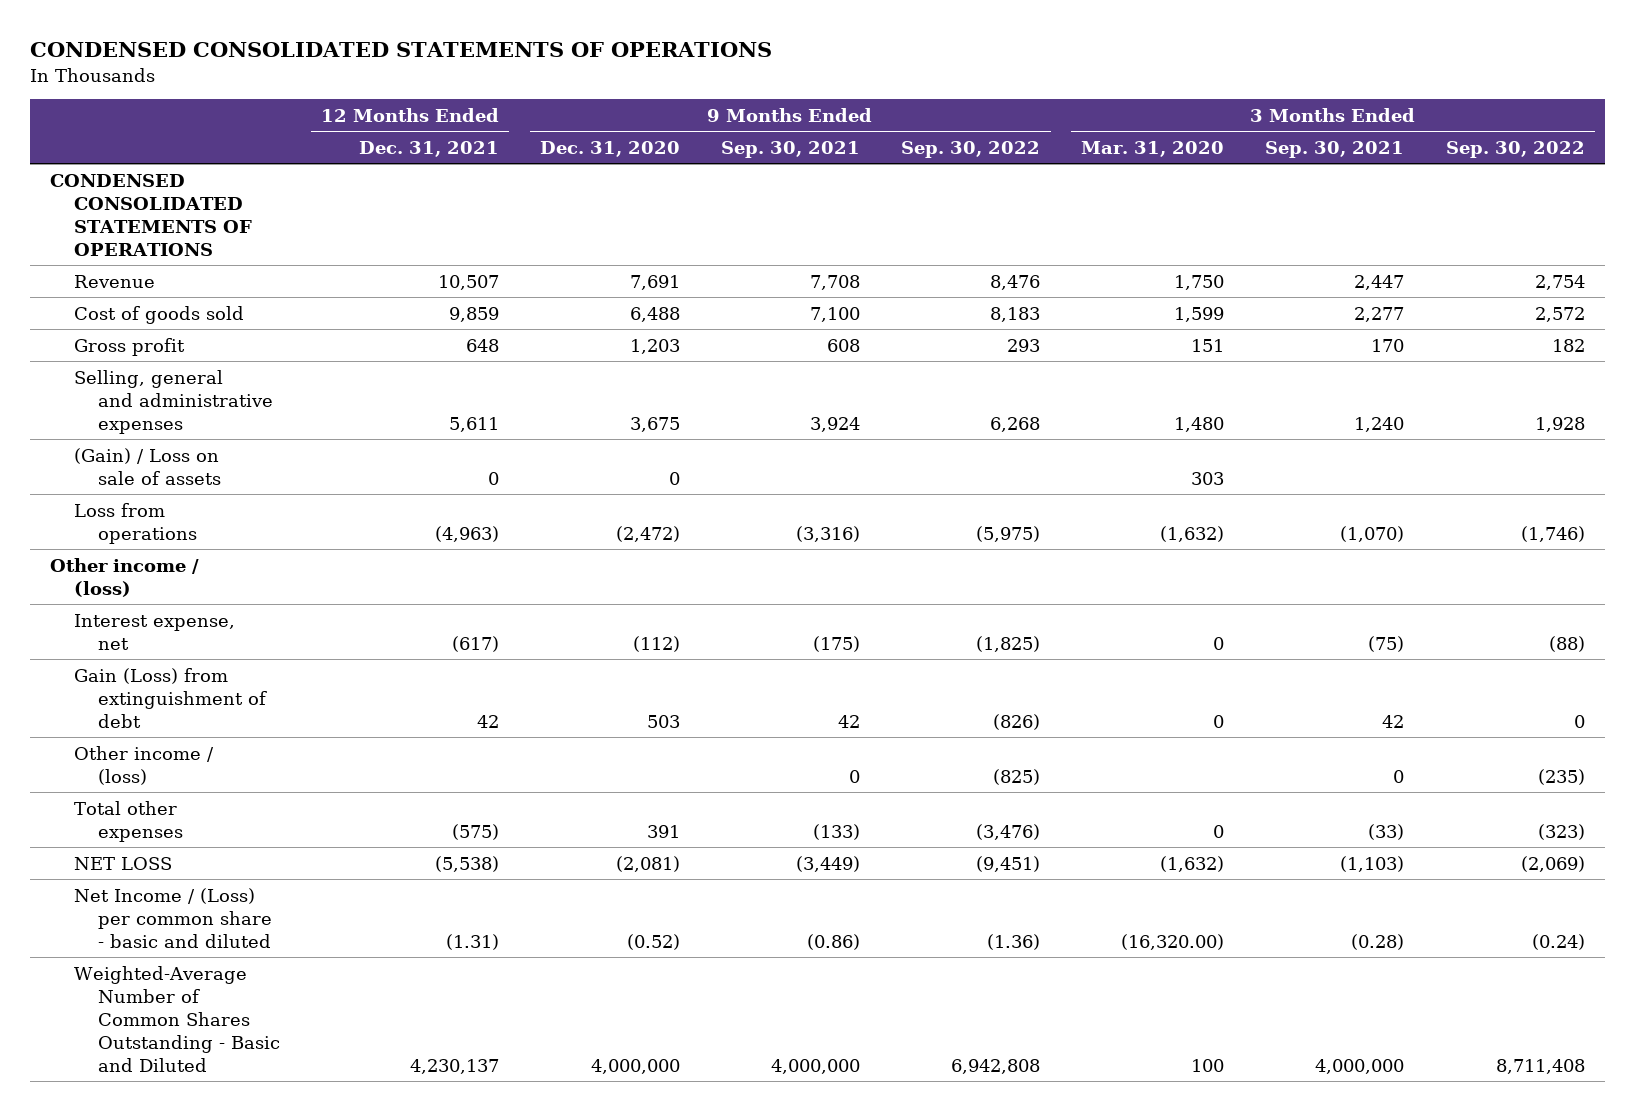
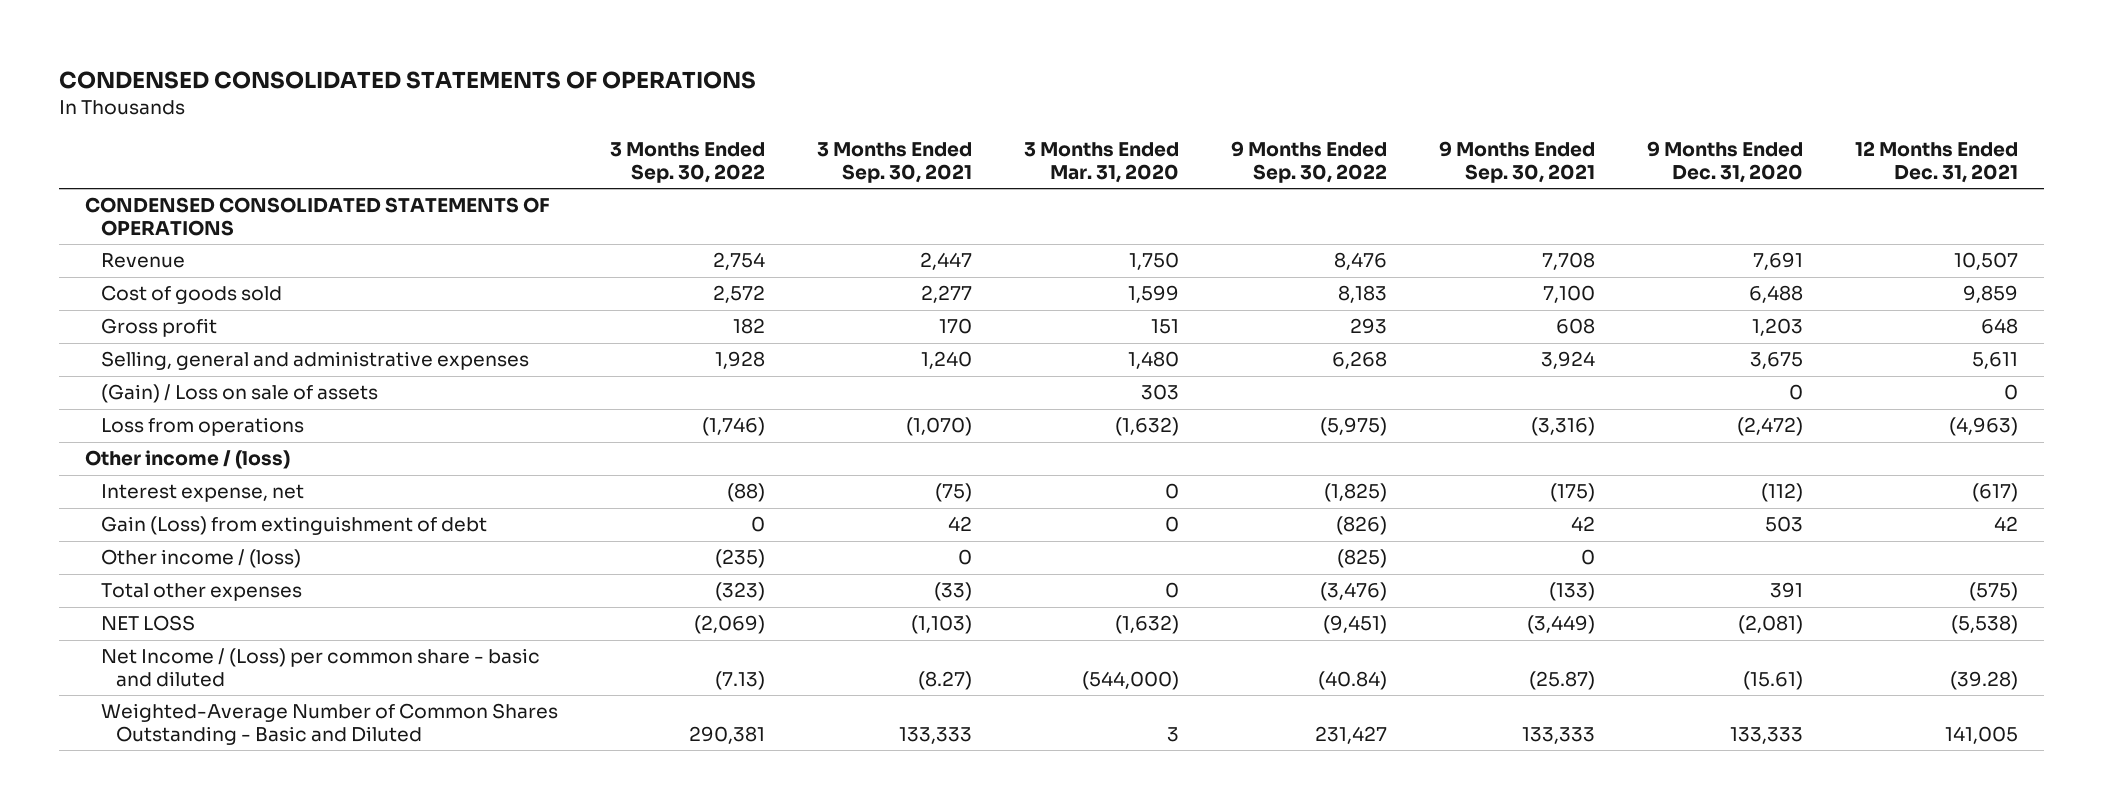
[445,933,499,950] (1.31) -> [1950,670,2019,690] (39.28)
[627,933,681,950] (0.52) -> [1743,670,1804,690] (15.61)
[807,933,861,950] (0.86) -> [1528,670,1595,690] (25.87)
[987,933,1041,950] (1.36) -> [1317,670,1387,690] (40.84)
[1121,933,1225,950] (16,320.00) -> [1081,670,1179,690] (544,000)
[1351,933,1405,950] (0.28) -> [917,670,972,690] (8.27)
[1531,933,1585,950] (0.24) -> [714,670,765,690] (7.13)
[409,1058,499,1074] 4,230,137 -> [1945,725,2019,744] 141,005
[591,1058,681,1074] 4,000,000 -> [1730,726,1804,744] 133,333
[771,1058,861,1074] 4,000,000 -> [1521,726,1595,744] 133,333
[951,1058,1041,1074] 6,942,808 -> [1314,725,1387,744] 231,427
[1191,1058,1225,1072] 100 -> [1166,726,1179,742] 3
[1315,1058,1405,1074] 4,000,000 -> [898,726,972,744] 133,333
[1495,1058,1585,1074] 8,711,408 -> [688,725,765,744] 290,381

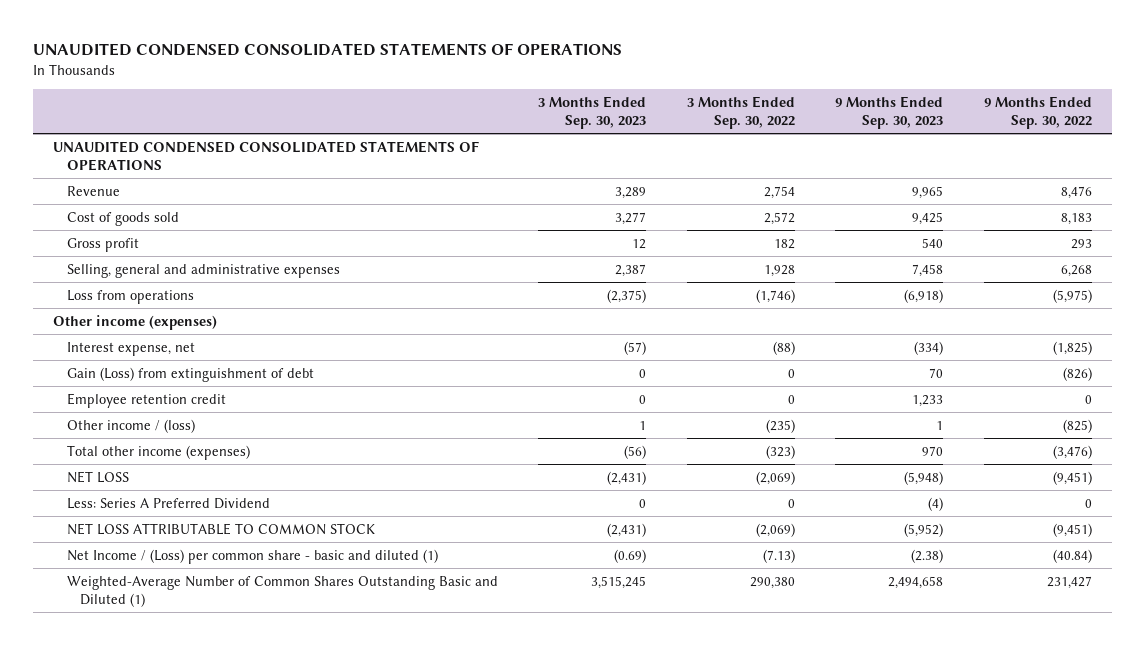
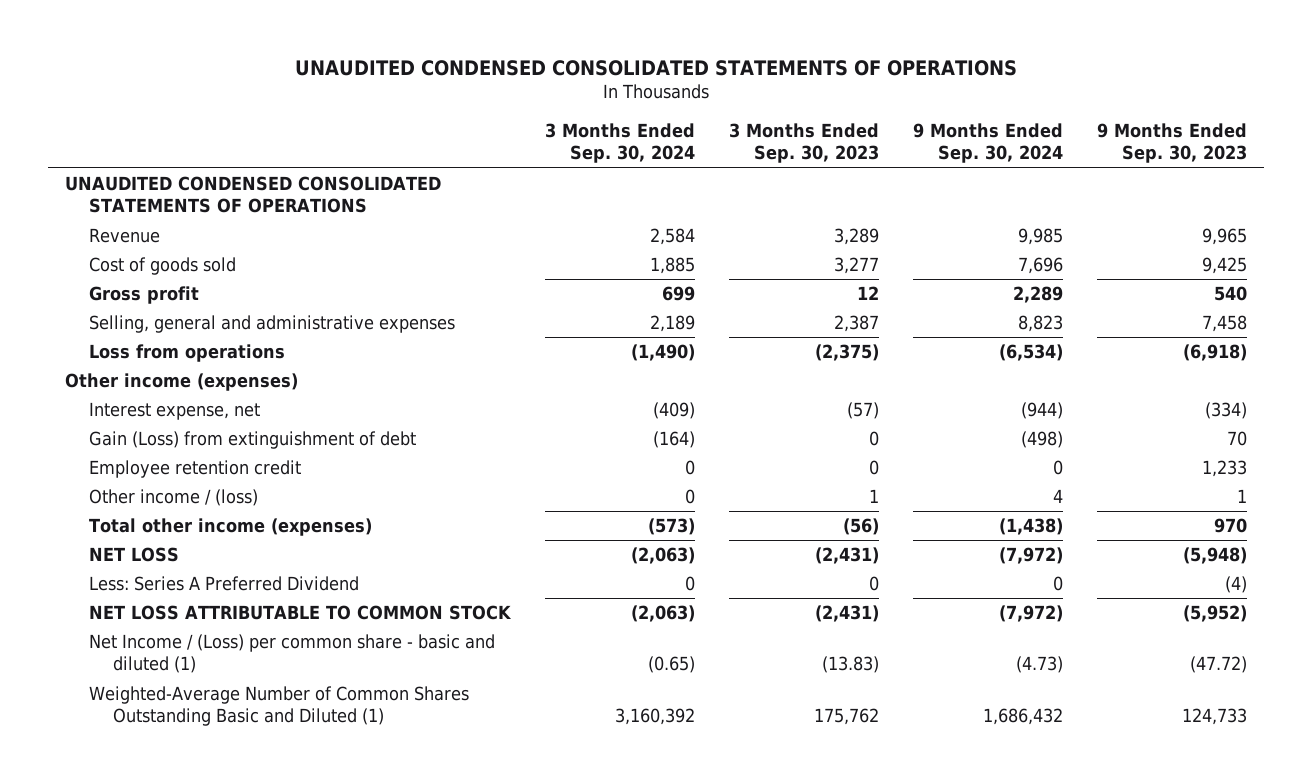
[686,95,795,129] 3 Months Ended Sep. 30, 2022 -> none
[983,95,1092,129] 9 Months Ended Sep. 30, 2022 -> none
none -> [545,122,696,164] 3 Months Ended Sep. 30, 2024
none -> [913,122,1064,164] 9 Months Ended Sep. 30, 2024
[614,548,647,563] (0.69) -> [822,656,880,674] (13.83)
[911,548,944,563] (2.38) -> [1190,656,1248,674] (47.72)
[591,575,647,589] 3,515,245 -> [814,708,880,726] 175,762
[888,575,944,589] 2,494,658 -> [1182,708,1248,726] 124,733

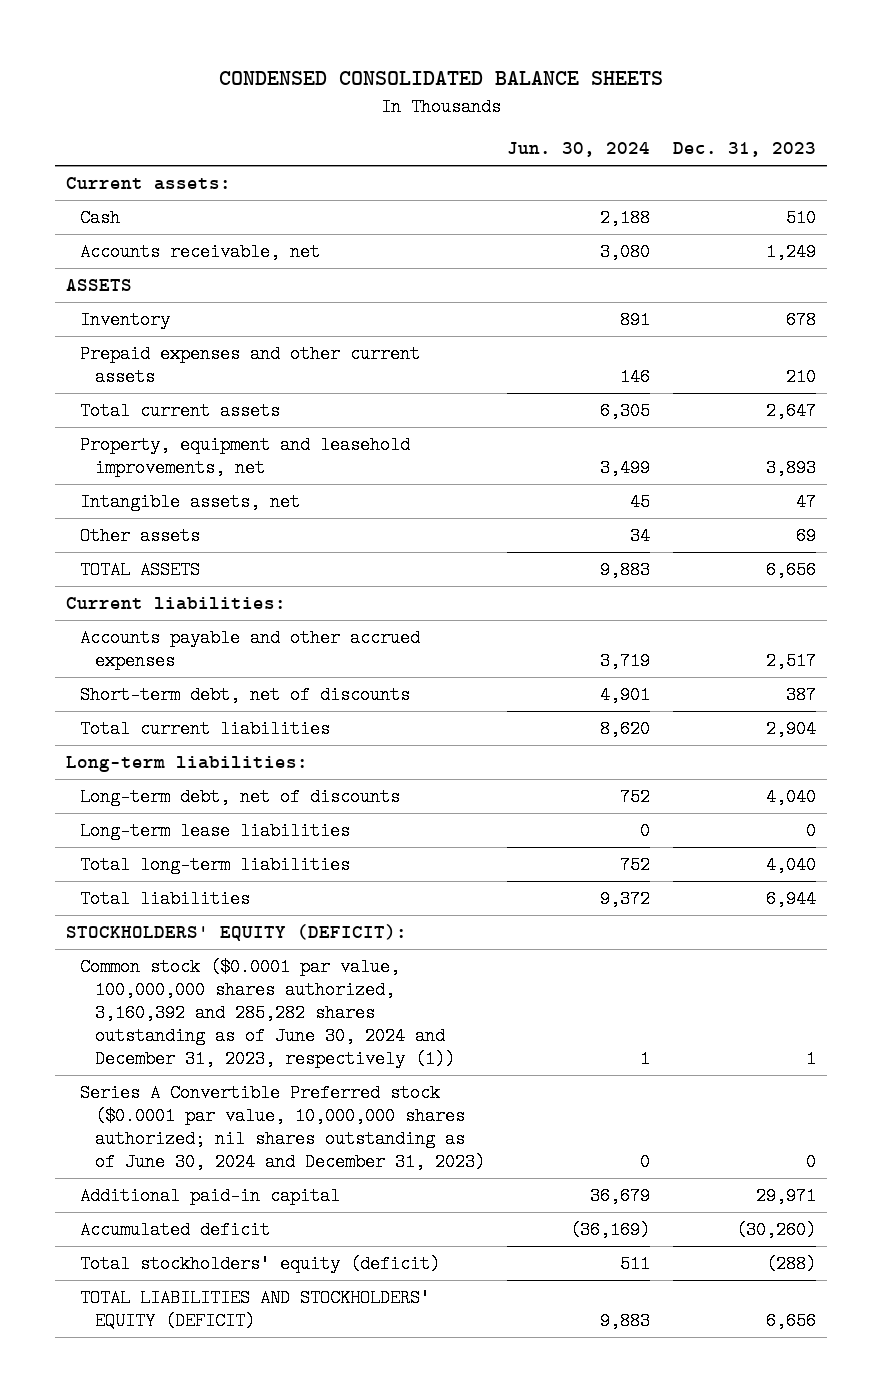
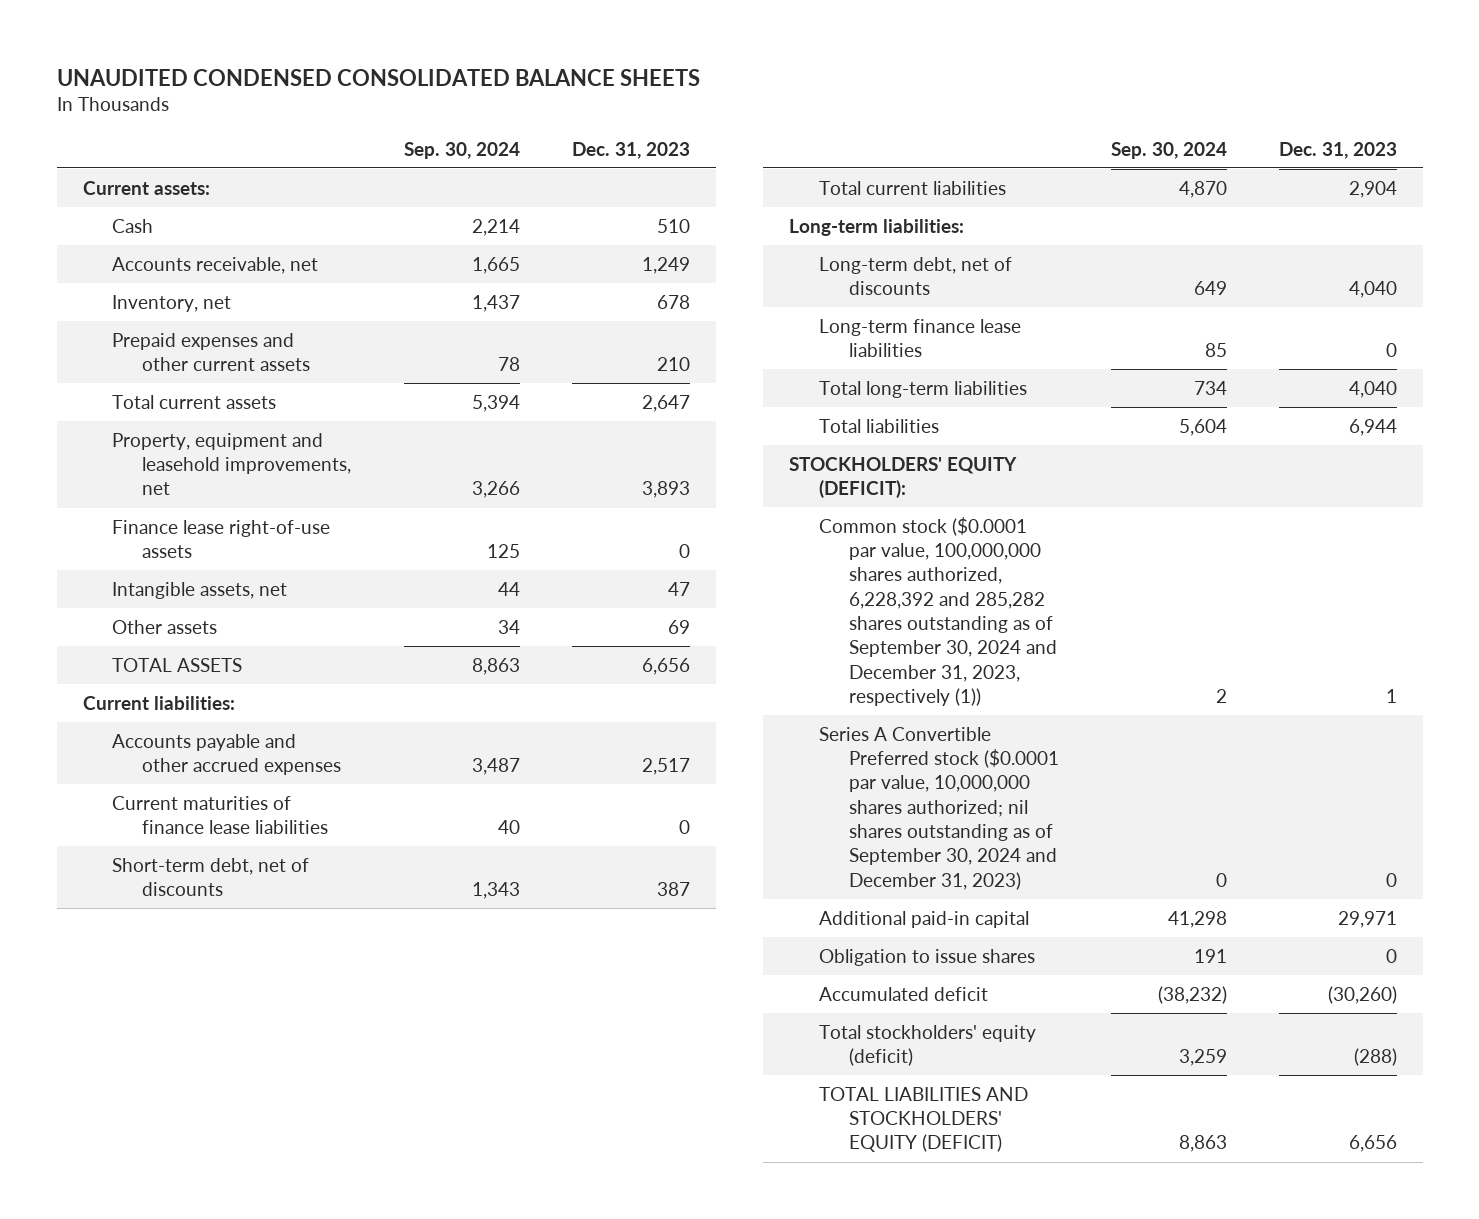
[219,71,664,86] CONDENSED CONSOLIDATED BALANCE SHEETS -> [56,68,700,86] UNAUDITED CONDENSED CONSOLIDATED BALANCE SHEETS
[507,142,651,158] Jun. 30, 2024 -> none
none -> [404,141,521,159] Sep. 30, 2024
[66,278,133,291] ASSETS -> none
[80,310,171,329] Inventory -> [112,294,232,312] Inventory, net
none -> [112,519,331,559] Finance lease right-of-use assets
none -> [112,795,329,835] Current maturities of finance lease liabilities
[80,821,351,840] Long-term lease liabilities -> [819,318,1022,358] Long-term finance lease liabilities
[80,957,455,1068] Common stock ($0.0001 par value, 100,000,000 shares authorized, 3,160,392 and 285,282 shares outstanding as of June 30, 2024 and December 31, 2023, respectively (1)) -> [819,516,1057,707] Common stock ($0.0001 par value, 100,000,000 shares authorized, 6,228,392 and 285,282 shares outstanding as of September 30, 2024 and December 31, 2023, respectively (1))
[80,1083,485,1171] Series A Convertible Preferred stock ($0.0001 par value, 10,000,000 shares authorized; nil shares outstanding as of June 30, 2024 and December 31, 2023) -> [819,726,1059,890] Series A Convertible Preferred stock ($0.0001 par value, 10,000,000 shares authorized; nil shares outstanding as of September 30, 2024 and December 31, 2023)
none -> [819,948,1036,966] Obligation to issue shares

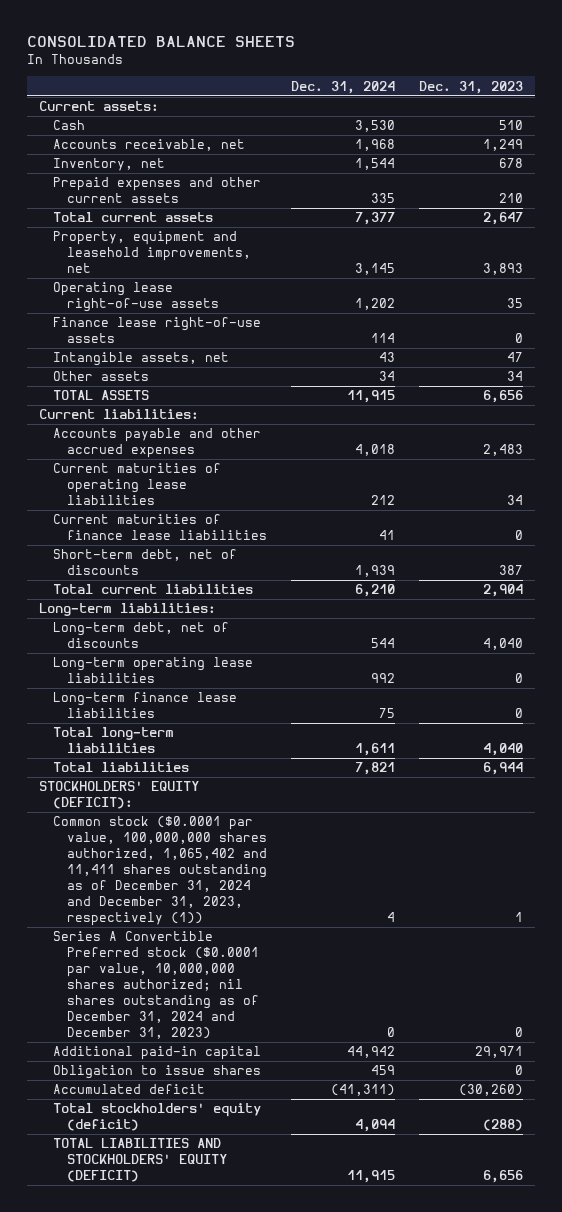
[56,68,700,86] UNAUDITED CONDENSED CONSOLIDATED BALANCE SHEETS -> [27,35,296,47] CONSOLIDATED BALANCE SHEETS
[404,141,521,159] Sep. 30, 2024 -> none
none -> [291,80,396,94] Dec. 31, 2024
none -> [53,282,220,313] Operating lease right-of-use assets
[668,619,691,634] 69 -> [507,371,524,382] 34
[642,758,691,776] 2,517 -> [483,444,524,457] 2,483
none -> [53,463,222,506] Current maturities of operating lease liabilities
none -> [53,657,254,684] Long-term operating lease liabilities
[819,516,1057,707] Common stock ($0.0001 par value, 100,000,000 shares authorized, 6,228,392 and 285,282 shares outstanding as of September 30, 2024 and December 31, 2023, respectively (1)) -> [53,816,268,926] Common stock ($0.0001 par value, 100,000,000 shares authorized, 1,065,402 and 11,411 shares outstanding as of December 31, 2024 and December 31, 2023, respectively (1))
[819,726,1059,890] Series A Convertible Preferred stock ($0.0001 par value, 10,000,000 shares authorized; nil shares outstanding as of September 30, 2024 and December 31, 2023) -> [53,931,260,1039] Series A Convertible Preferred stock ($0.0001 par value, 10,000,000 shares authorized; nil shares outstanding as of December 31, 2024 and December 31, 2023)

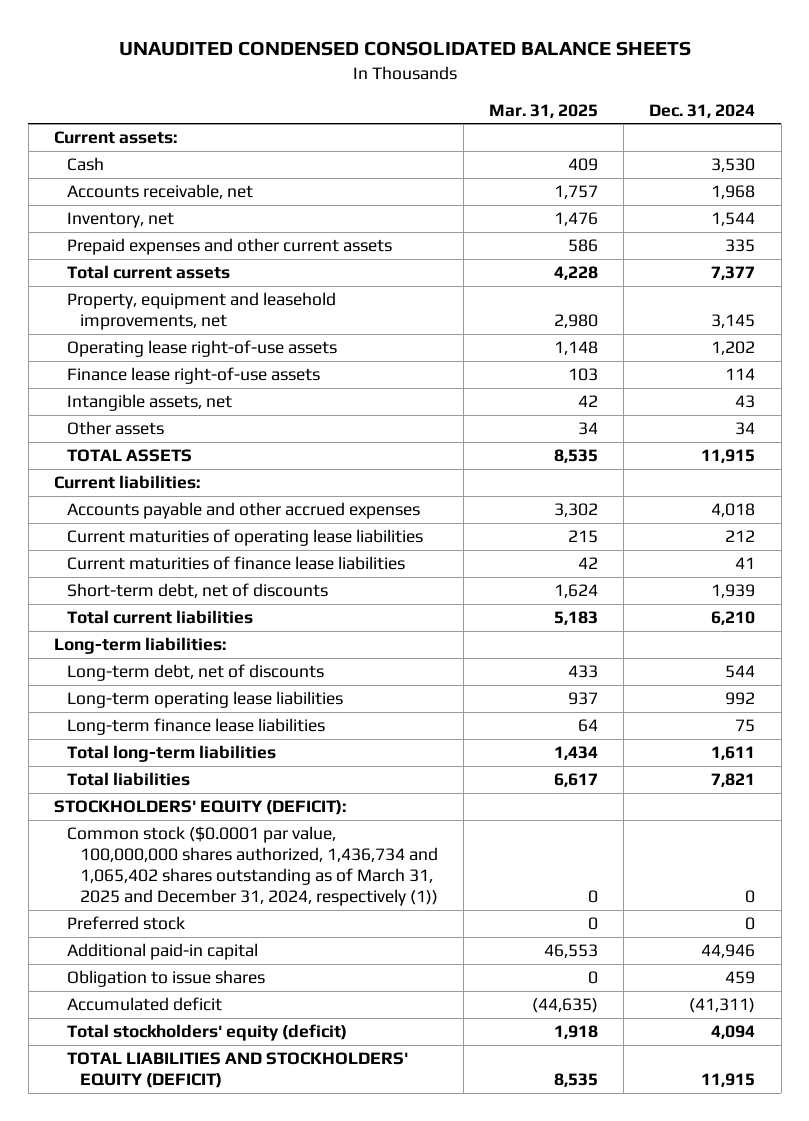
[27,35,296,47] CONSOLIDATED BALANCE SHEETS -> [118,41,691,57] UNAUDITED CONDENSED CONSOLIDATED BALANCE SHEETS
[419,80,524,94] Dec. 31, 2023 -> none
none -> [488,103,598,118] Mar. 31, 2025
[53,816,268,926] Common stock ($0.0001 par value, 100,000,000 shares authorized, 1,065,402 and 11,411 shares outstanding as of December 31, 2024 and December 31, 2023, respectively (1)) -> [66,825,438,907] Common stock ($0.0001 par value, 100,000,000 shares authorized, 1,436,734 and 1,065,402 shares outstanding as of March 31, 2025 and December 31, 2024, respectively (1))
[387,911,396,922] 4 -> [745,890,756,904] 0
[53,931,260,1039] Series A Convertible Preferred stock ($0.0001 par value, 10,000,000 shares authorized; nil shares outstanding as of December 31, 2024 and December 31, 2023) -> [66,915,185,930] Preferred stock
[347,1046,396,1059] 44,942 -> [701,943,756,958] 44,946

